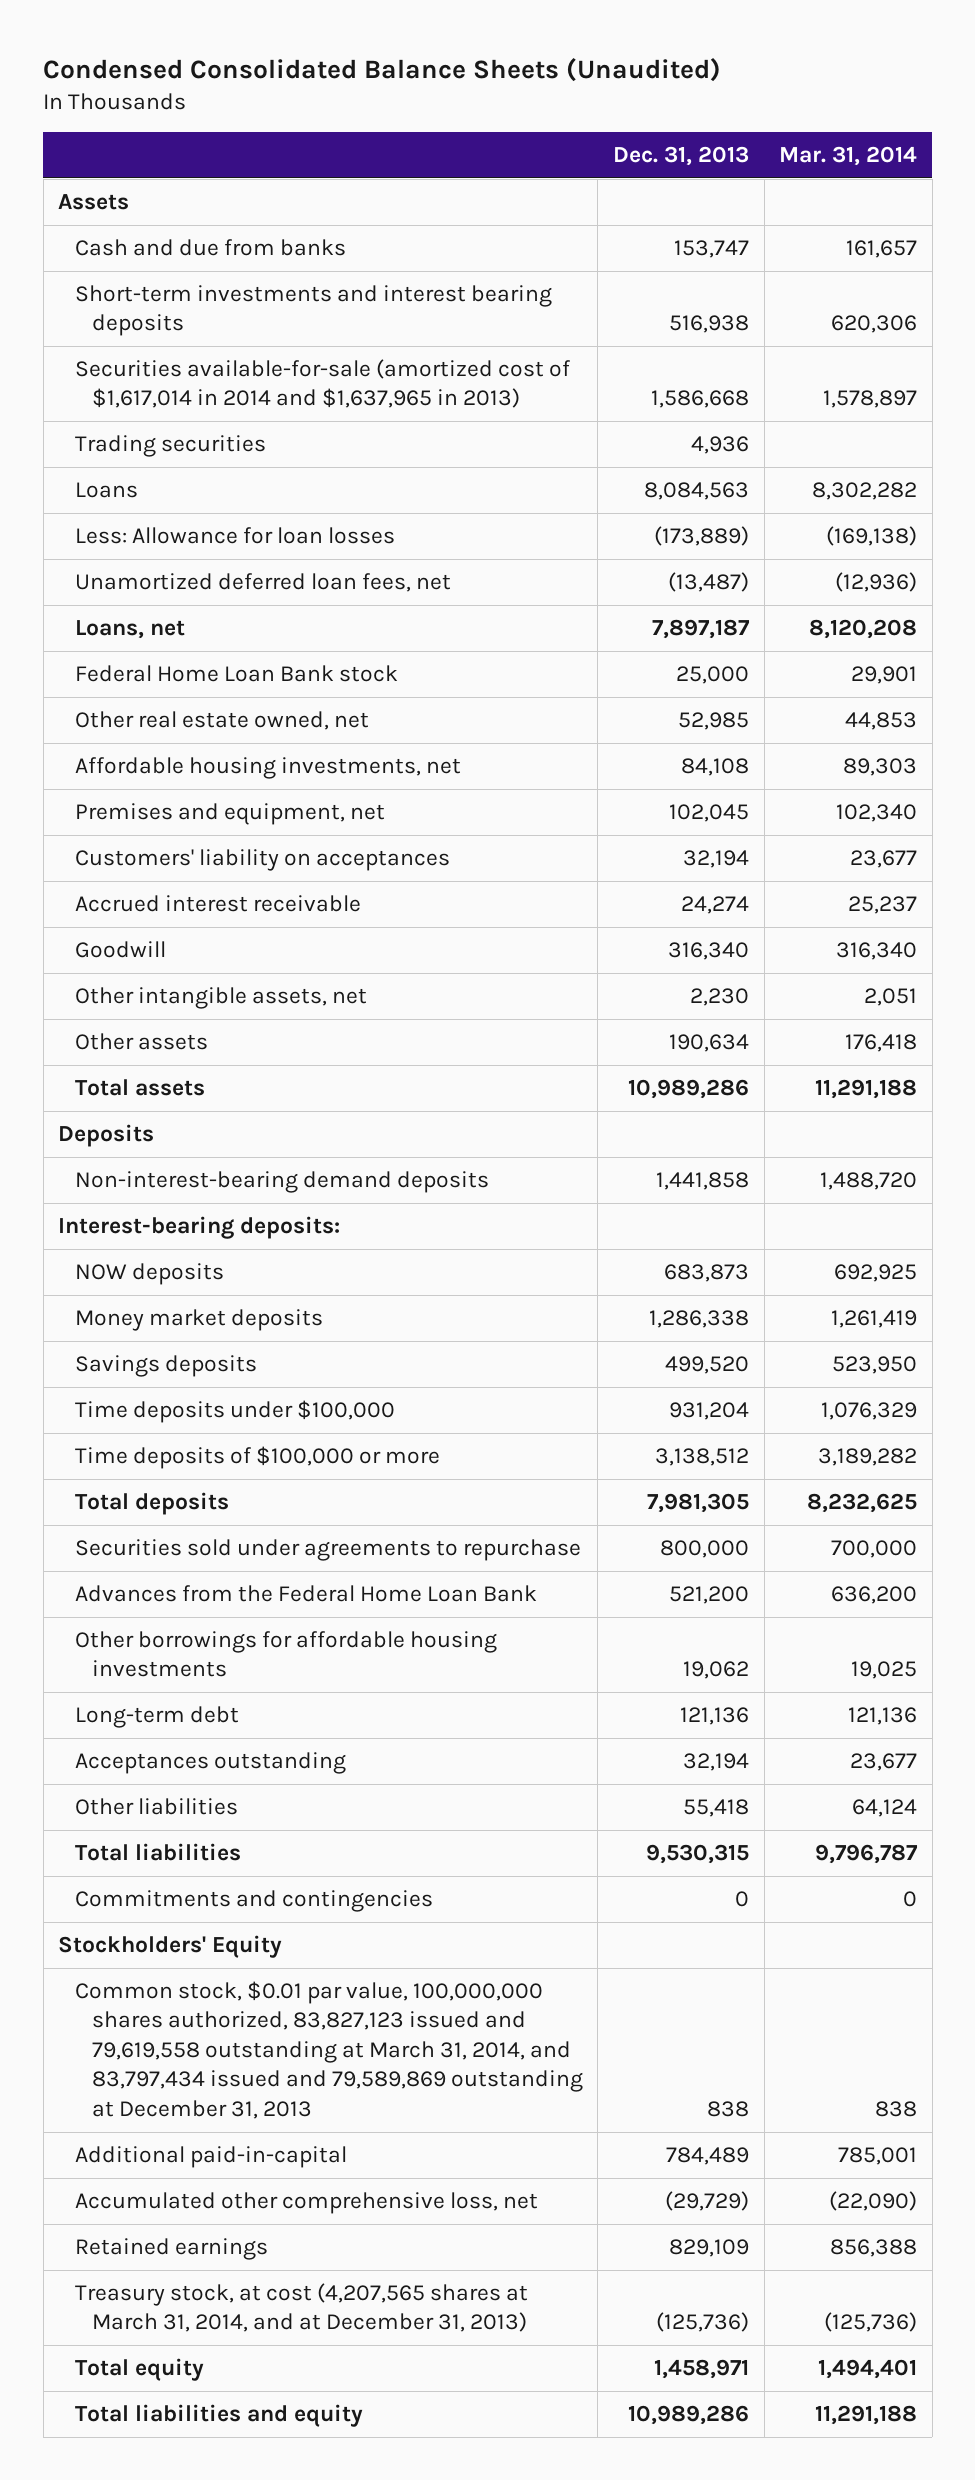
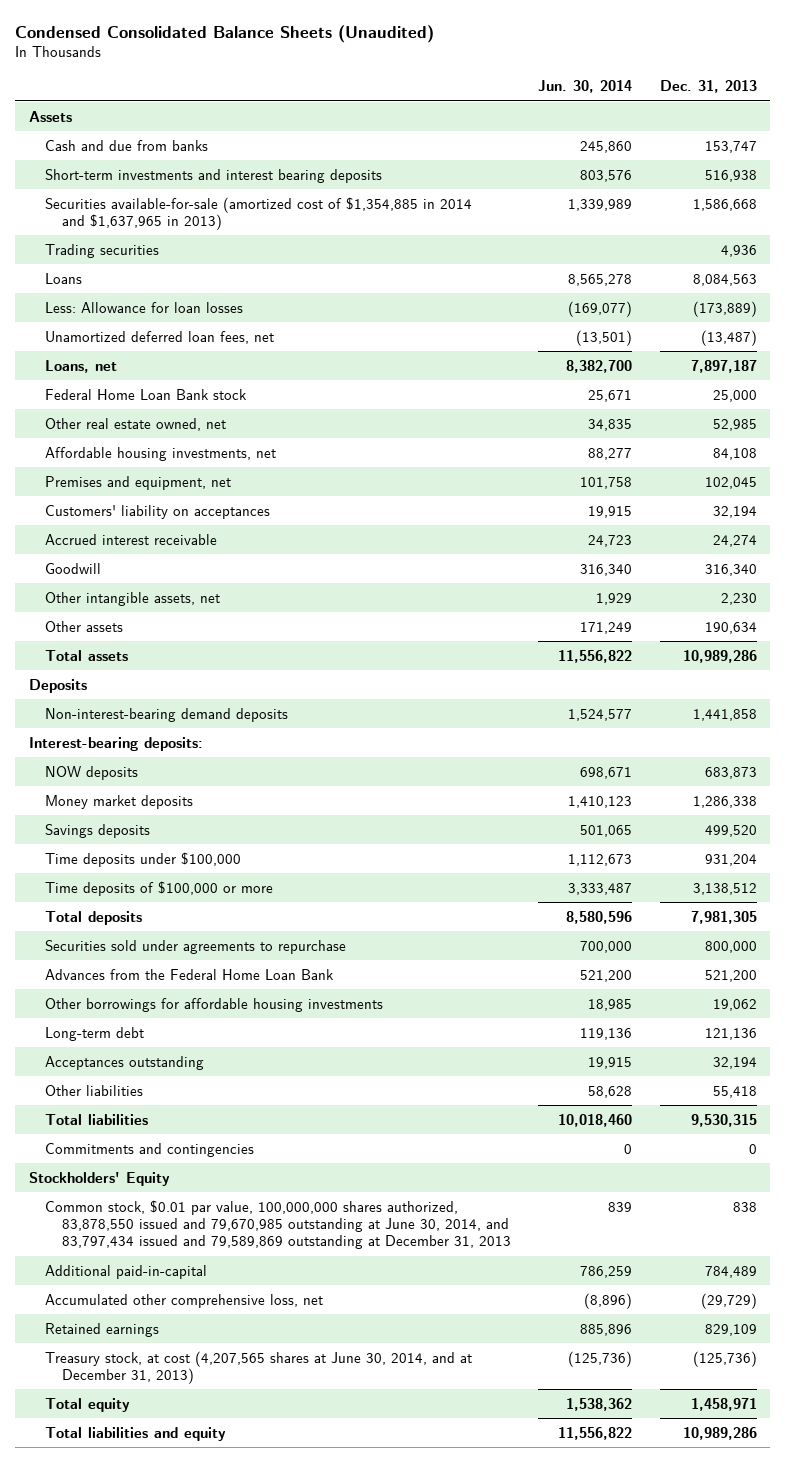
[779,146,918,167] Mar. 31, 2014 -> none
none -> [538,80,633,94] Jun. 30, 2014
[74,358,570,409] Securities available-for-sale (amortized cost of $1,617,014 in 2014 and $1,637,965 in 2013) -> [45,196,473,230] Securities available-for-sale (amortized cost of $1,354,885 in 2014 and $1,637,965 in 2013)
[74,1980,583,2120] Common stock, $0.01 par value, 100,000,000 shares authorized, 83,827,123 issued and 79,619,558 outstanding at March 31, 2014, and 83,797,434 issued and 79,589,869 outstanding at December 31, 2013 -> [45,1199,512,1250] Common stock, $0.01 par value, 100,000,000 shares authorized, 83,878,550 issued and 79,670,985 outstanding at June 30, 2014, and 83,797,434 issued and 79,589,869 outstanding at December 31, 2013
[74,2282,528,2333] Treasury stock, at cost (4,207,565 shares at March 31, 2014, and at December 31, 2013) -> [45,1350,473,1384] Treasury stock, at cost (4,207,565 shares at June 30, 2014, and at December 31, 2013)

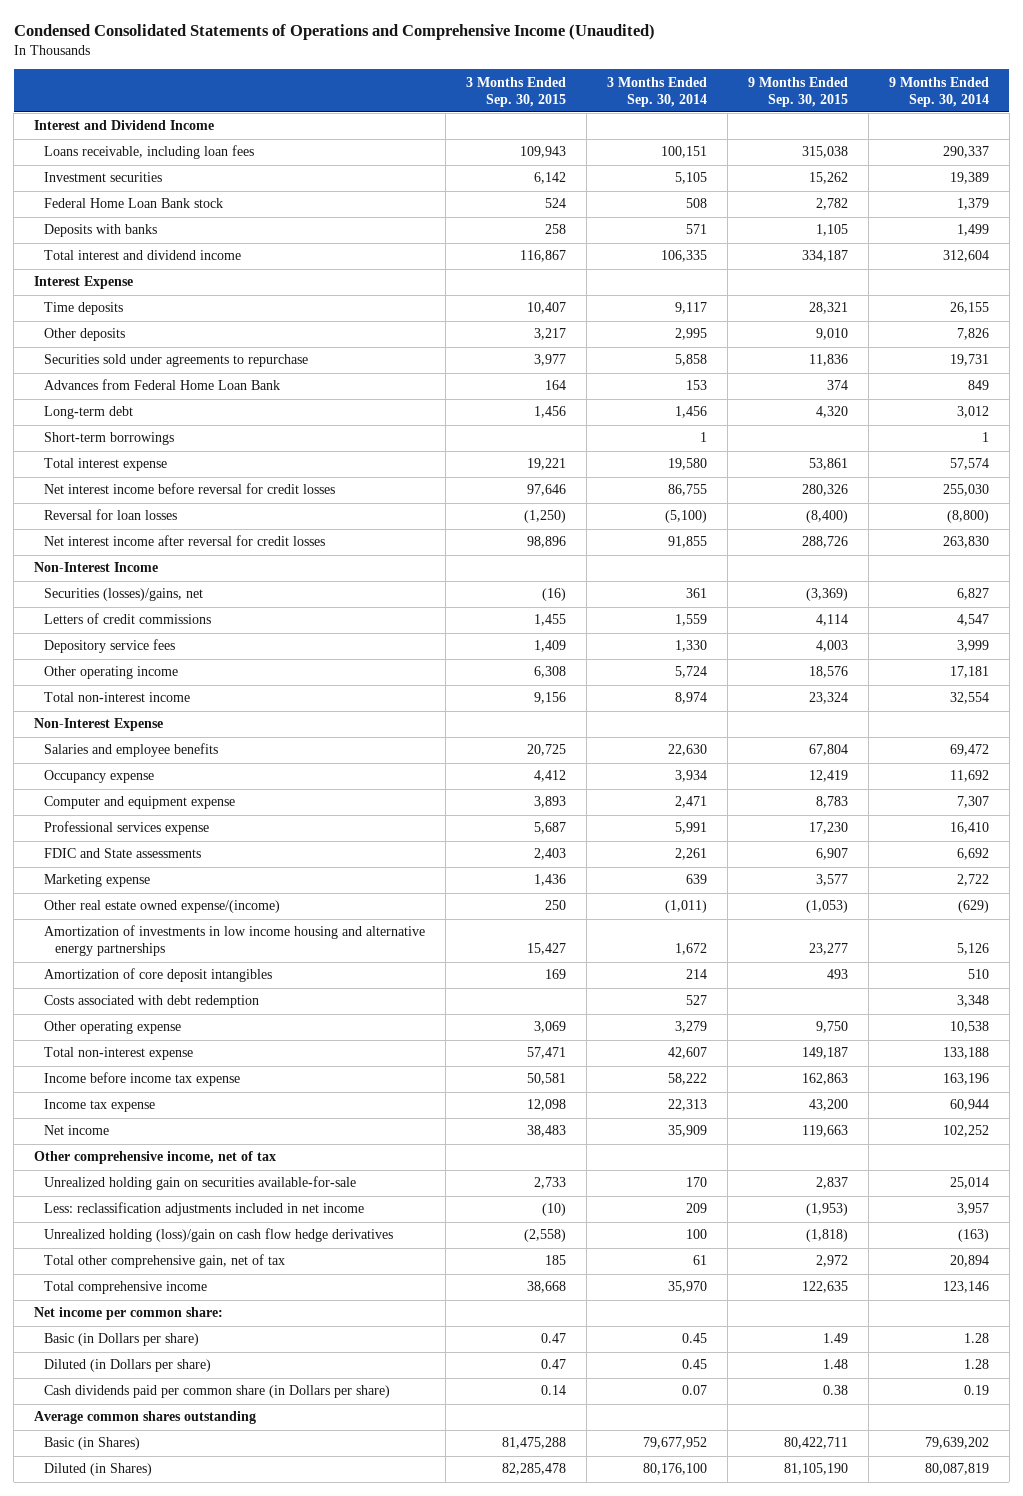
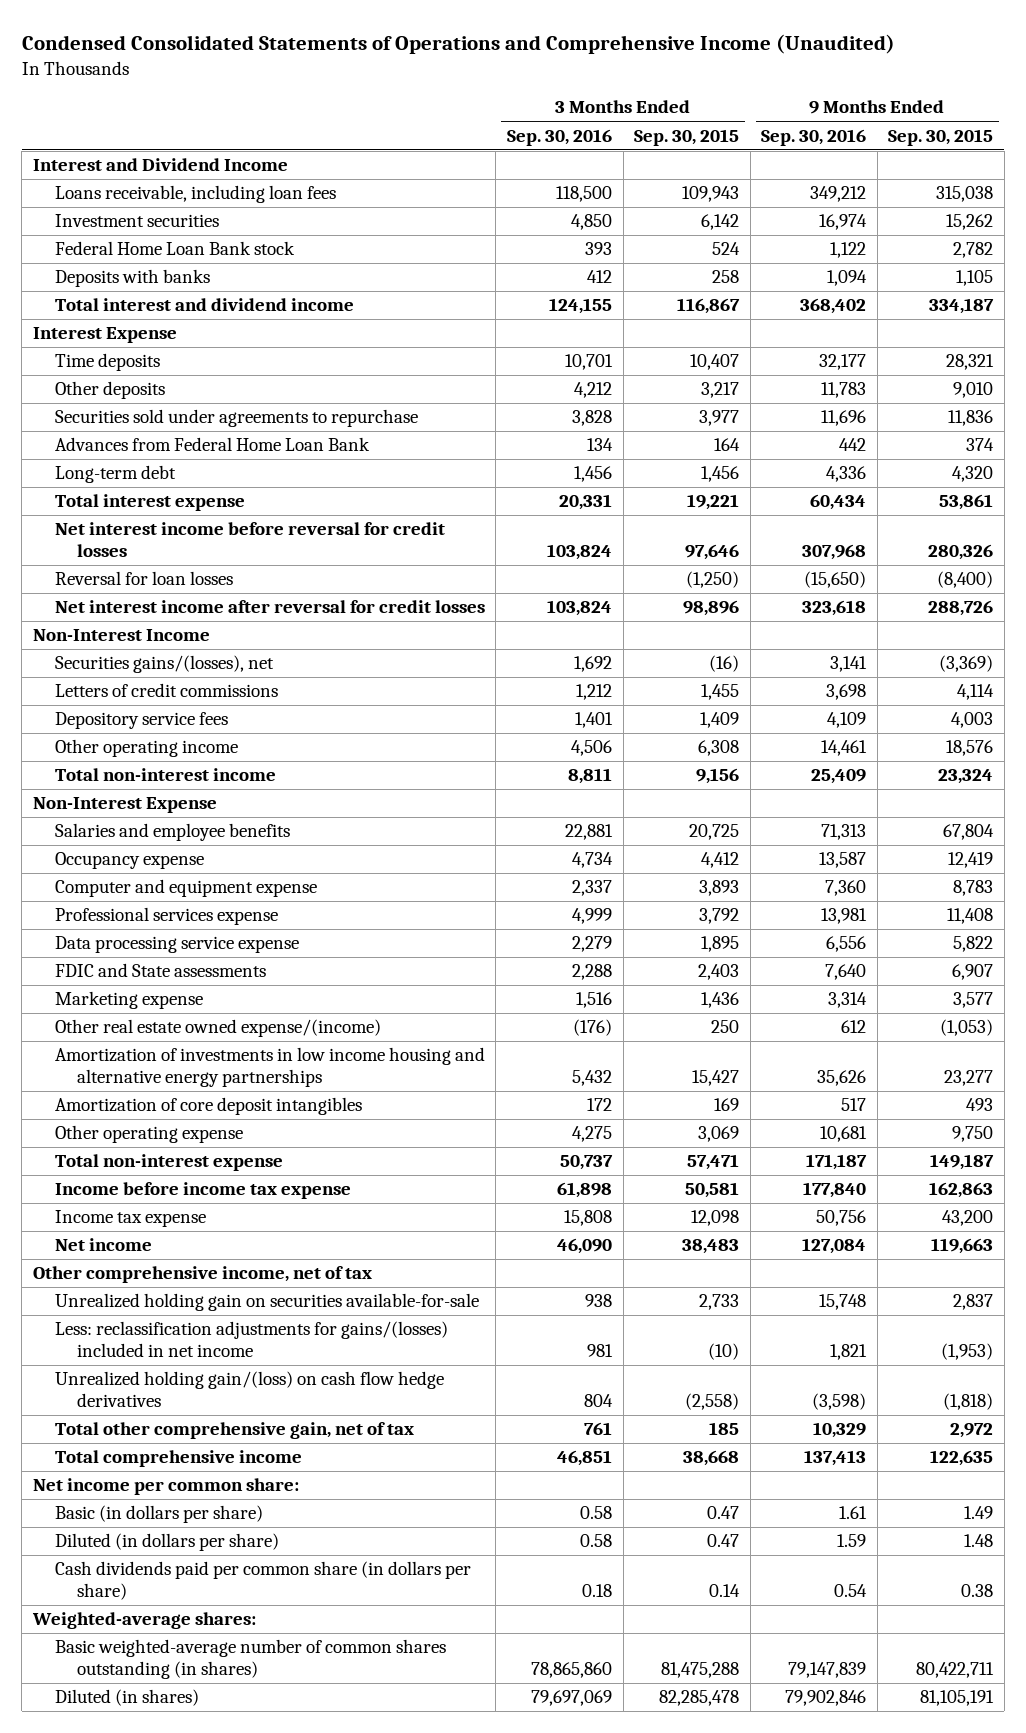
[607,76,708,107] 3 Months Ended Sep. 30, 2014 -> none
[888,76,989,107] 9 Months Ended Sep. 30, 2014 -> none
none -> [507,128,613,146] Sep. 30, 2016
none -> [761,128,867,146] Sep. 30, 2016
[44,432,175,446] Short-term borrowings -> none
[44,588,204,602] Securities (losses)/gains, net -> [54,655,274,674] Securities gains/(losses), net
[534,822,567,835] 5,687 -> [699,908,740,925] 3,792
[809,822,849,835] 17,230 -> [947,908,994,925] 11,408
none -> [54,936,299,954] Data processing service expense
[44,995,260,1009] Costs associated with debt redemption -> none
[44,1202,365,1217] Less: reclassification adjustments included in net income -> [54,1321,448,1357] Less: reclassification adjustments for gains/(losses) included in net income
[44,1228,394,1243] Unrealized holding (loss)/gain on cash flow hedge derivatives -> [54,1371,444,1407] Unrealized holding gain/(loss) on cash flow hedge derivatives
[34,1411,257,1425] Average common shares outstanding -> none
[44,1333,200,1347] Basic (in Dollars per share) -> [54,1505,263,1524] Basic (in dollars per share)
[44,1359,212,1373] Diluted (in Dollars per share) -> [54,1533,279,1552] Diluted (in dollars per share)
[44,1385,391,1399] Cash dividends paid per common share (in Dollars per share) -> [54,1561,471,1600] Cash dividends paid per common share (in dollars per share)
none -> [31,1612,256,1630] Weighted-average shares:
[44,1437,141,1451] Basic (in Shares) -> [54,1639,446,1679] Basic weighted-average number of common shares outstanding (in shares)
[44,1463,153,1477] Diluted (in Shares) -> [54,1689,199,1707] Diluted (in shares)
[784,1463,849,1476] 81,105,190 -> [920,1690,995,1707] 81,105,191

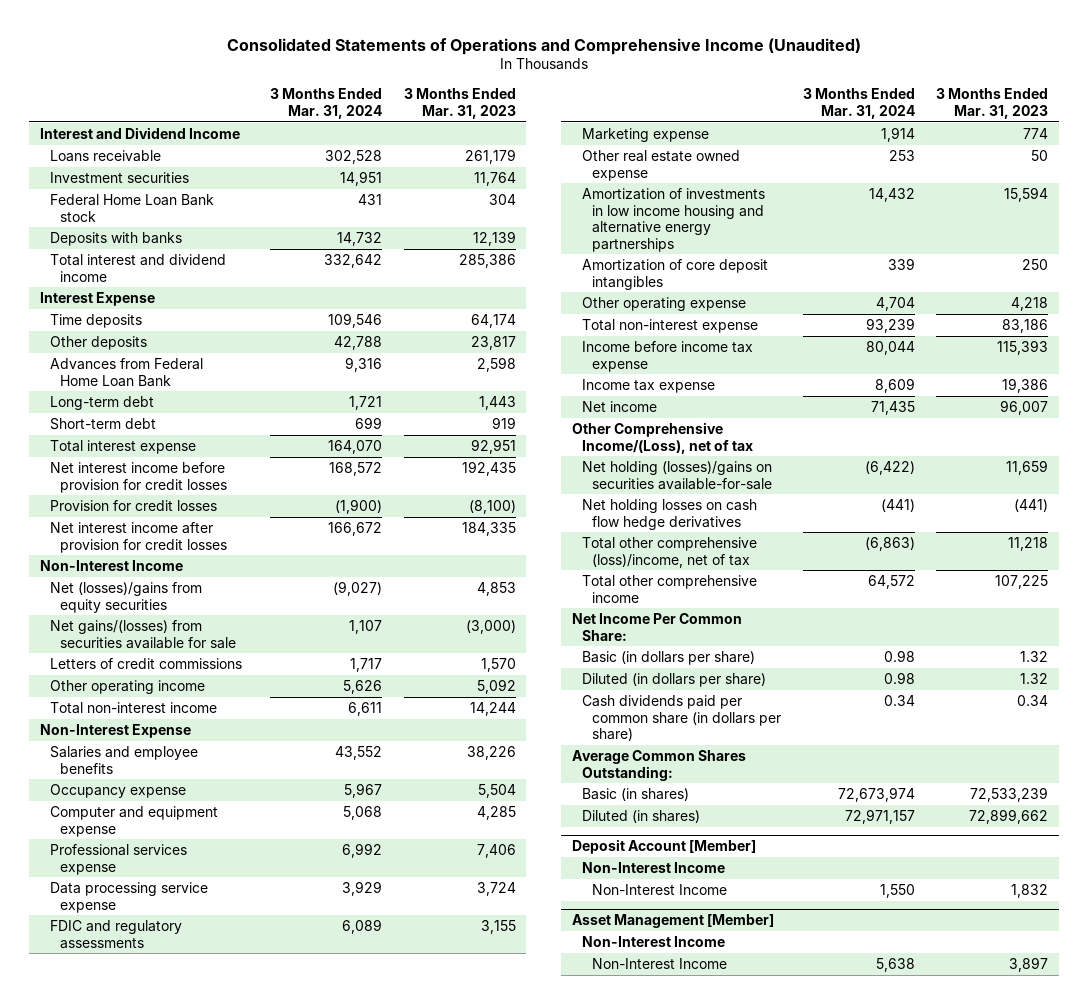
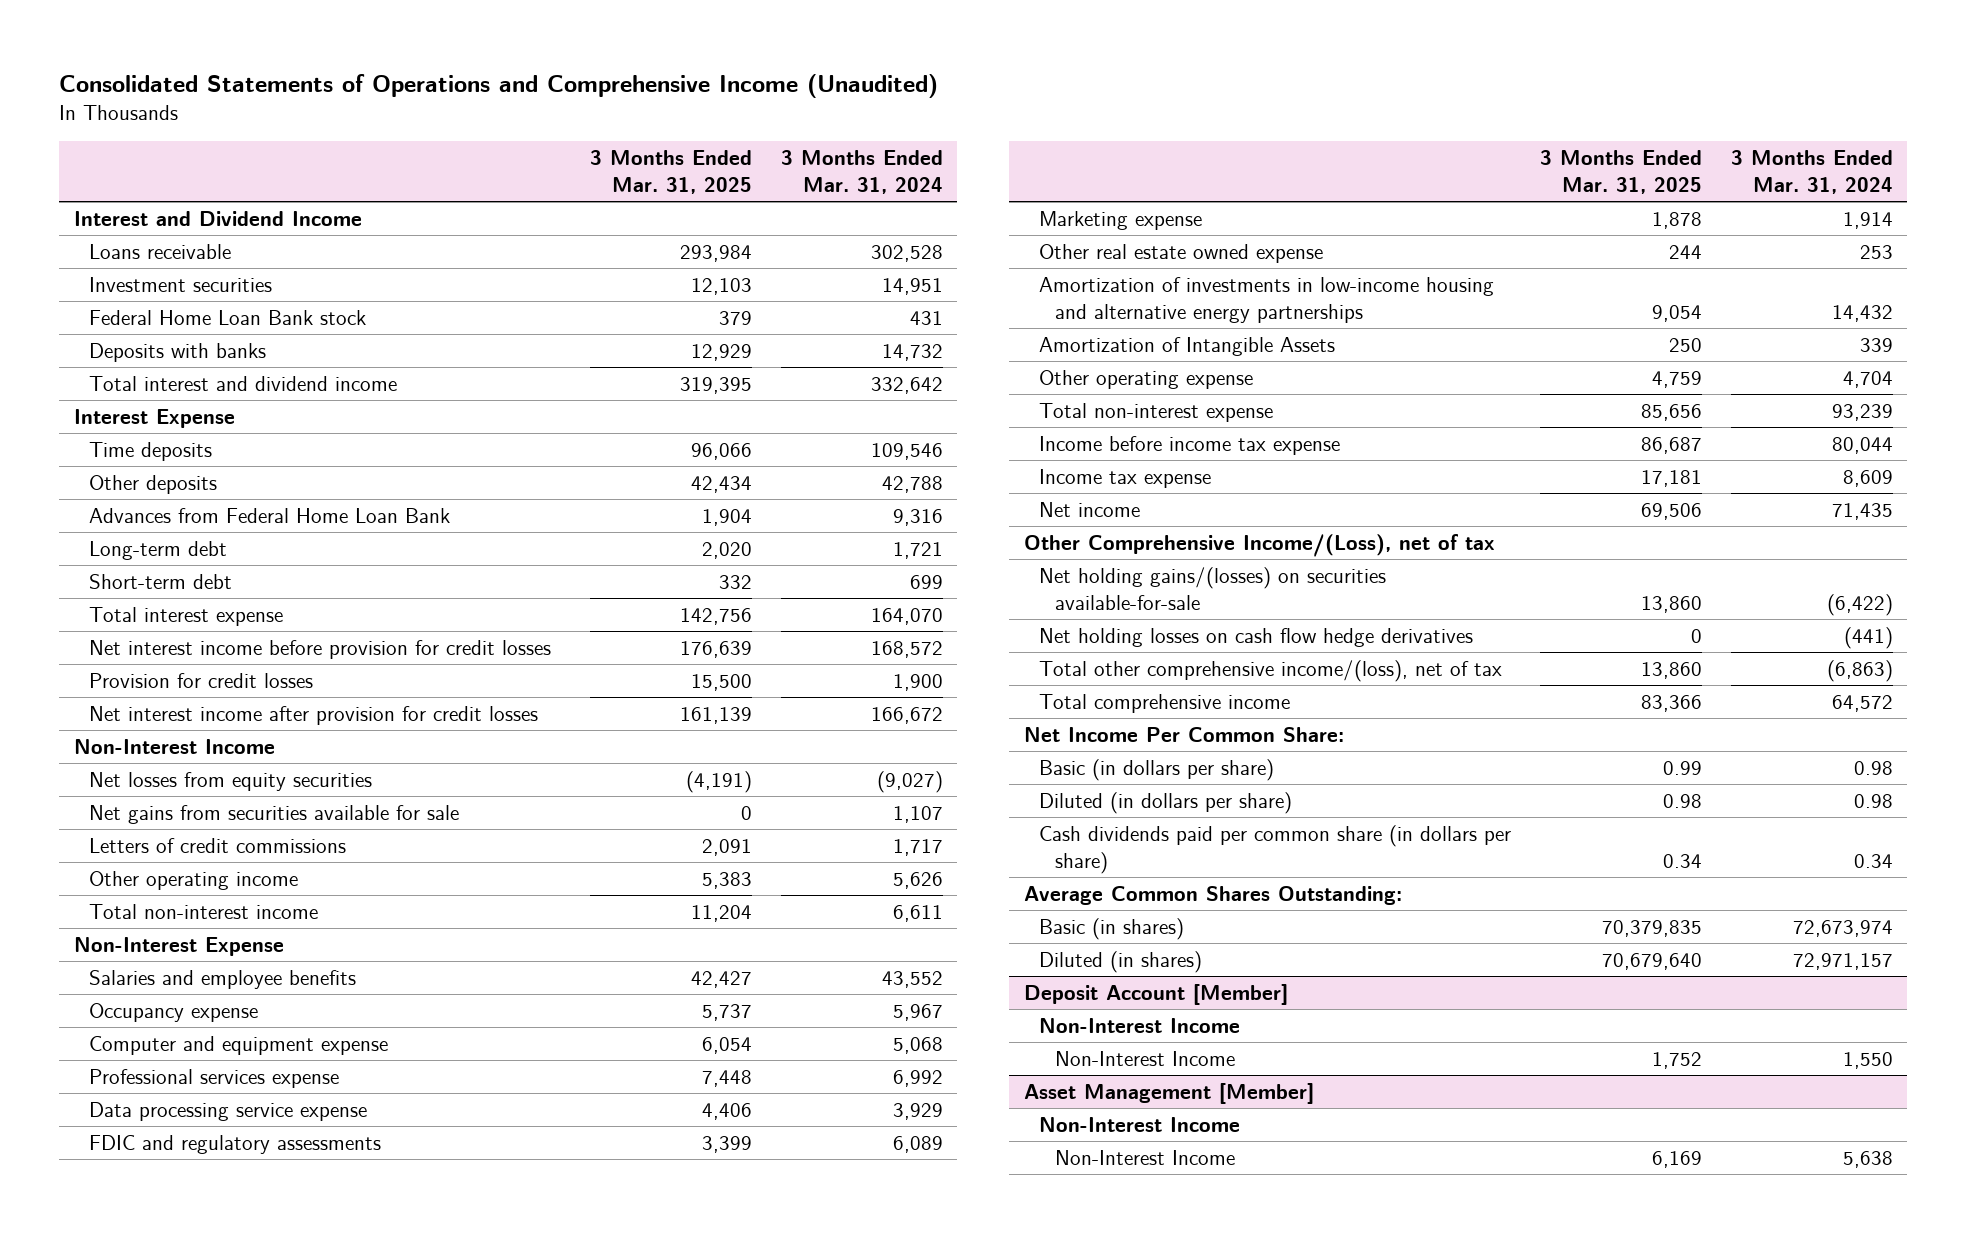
[403,88,516,119] 3 Months Ended Mar. 31, 2023 -> none
none -> [589,149,752,194] 3 Months Ended Mar. 31, 2025
[335,499,383,515] (1,900) -> [892,673,943,691] 1,900
[49,582,202,613] Net (losses)/gains from equity securities -> [89,771,373,791] Net losses from equity securities
[49,620,236,649] Net gains/(losses) from securities available for sale -> [89,804,460,824] Net gains from securities available for sale
[582,188,766,252] Amortization of investments in low income housing and alternative energy partnerships -> [1039,276,1495,323] Amortization of investments in low-income housing and alternative energy partnerships
[582,259,769,290] Amortization of core deposit intangibles -> [1039,336,1336,356] Amortization of Intangible Assets
[582,461,773,490] Net holding (losses)/gains on securities available-for-sale -> [1039,566,1387,610] Net holding gains/(losses) on securities available-for-sale
[582,537,758,568] Total other comprehensive (loss)/income, net of tax -> [1039,659,1503,682] Total other comprehensive income/(loss), net of tax
[582,575,758,603] Total other comprehensive income -> [1039,693,1291,713] Total comprehensive income

